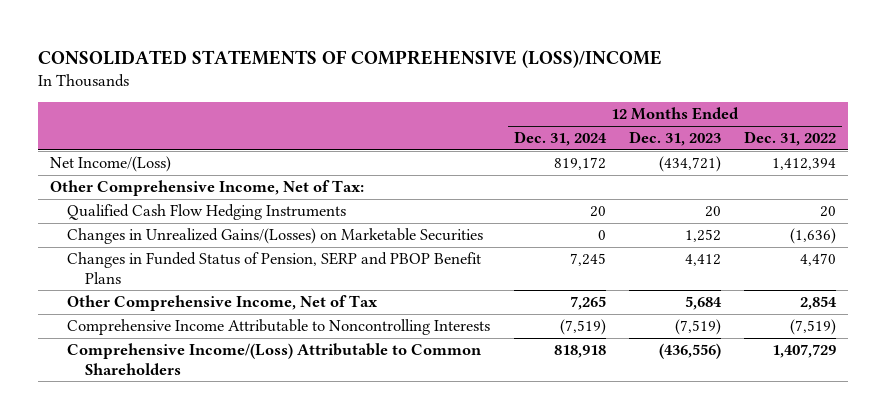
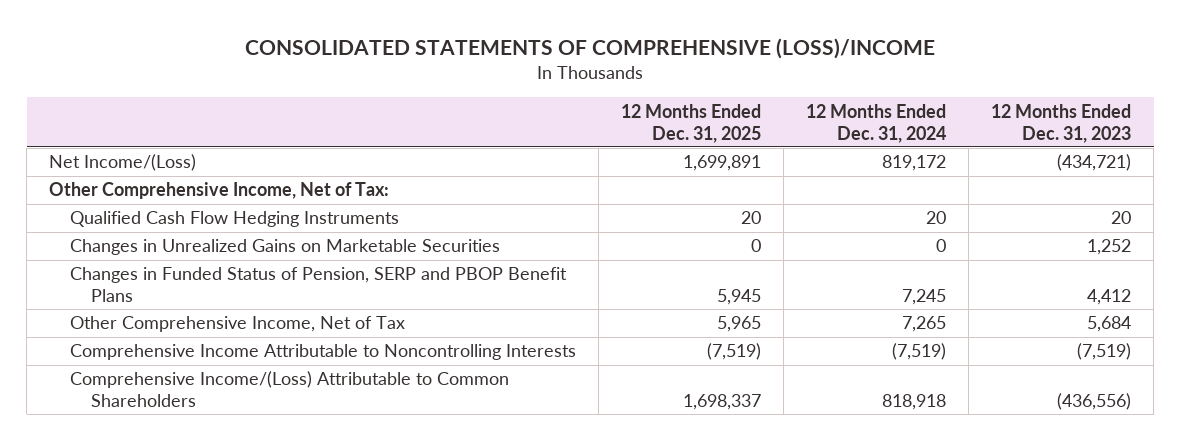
[744,131,837,147] Dec. 31, 2022 -> none
none -> [621,103,762,143] 12 Months Ended Dec. 31, 2025
[67,228,484,245] Changes in Unrealized Gains/(Losses) on Marketable Securities -> [70,239,501,256] Changes in Unrealized Gains on Marketable Securities

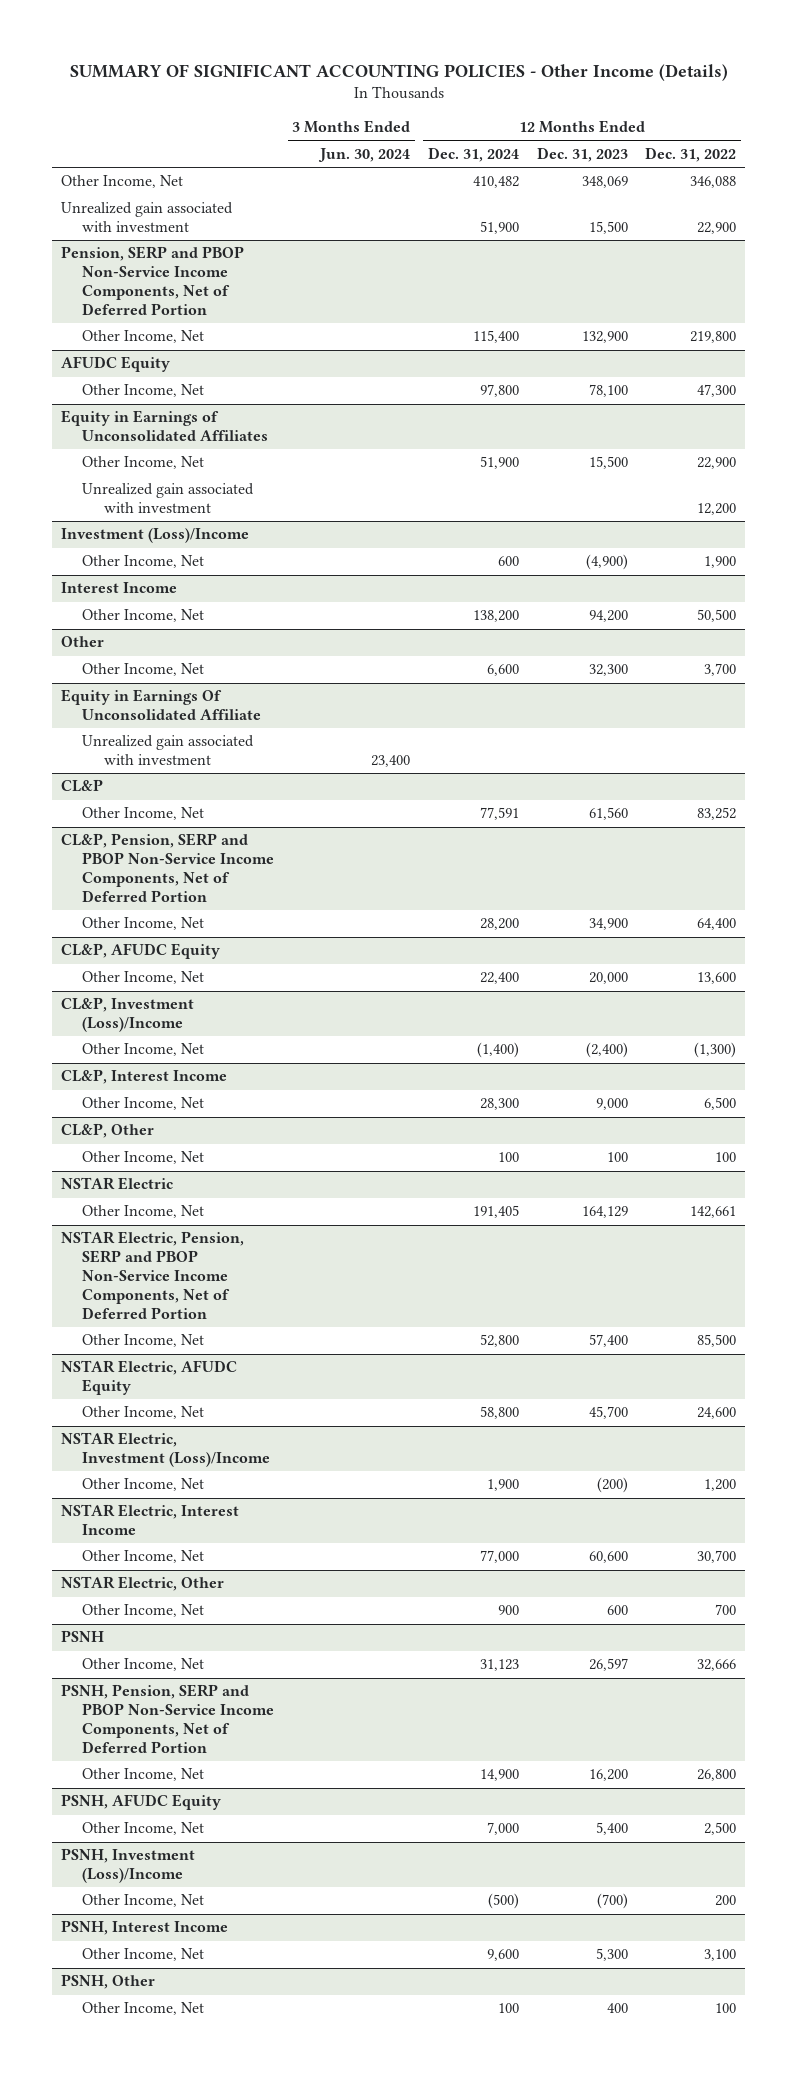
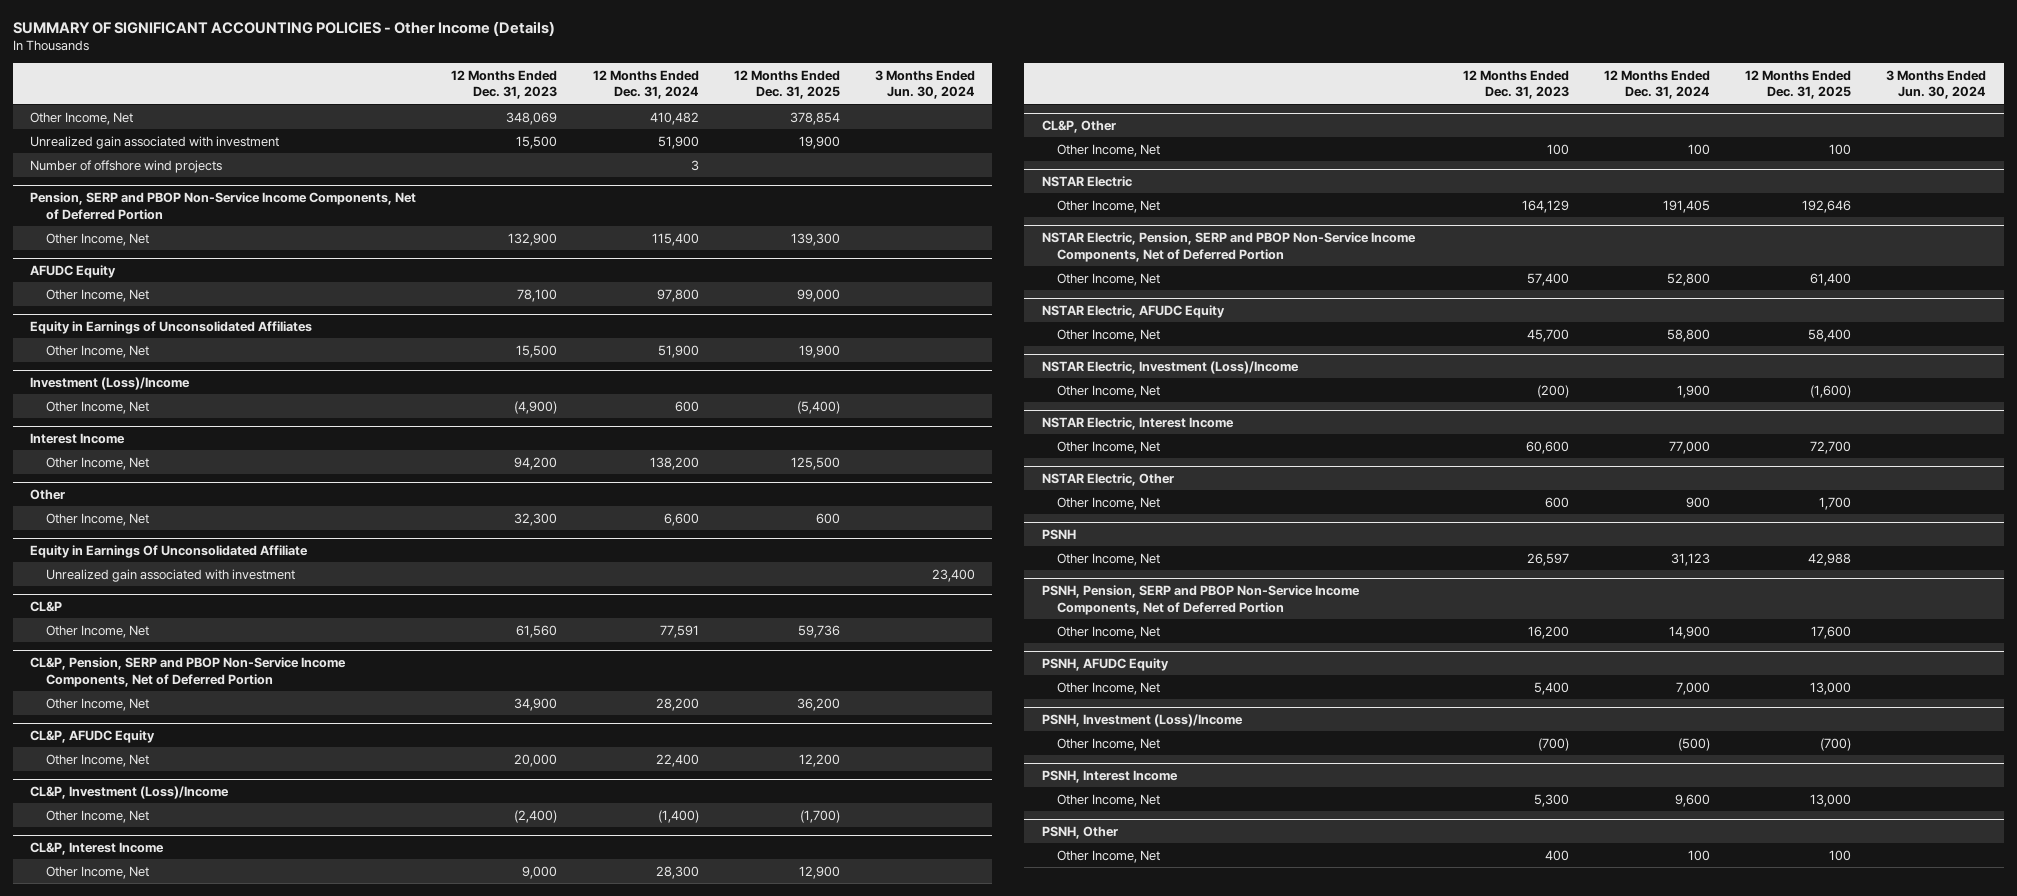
[645,146,737,162] Dec. 31, 2022 -> none
none -> [733,69,840,100] 12 Months Ended Dec. 31, 2025
none -> [30,159,223,173] Number of offshore wind projects
[82,483,255,514] Unrealized gain associated with investment -> none

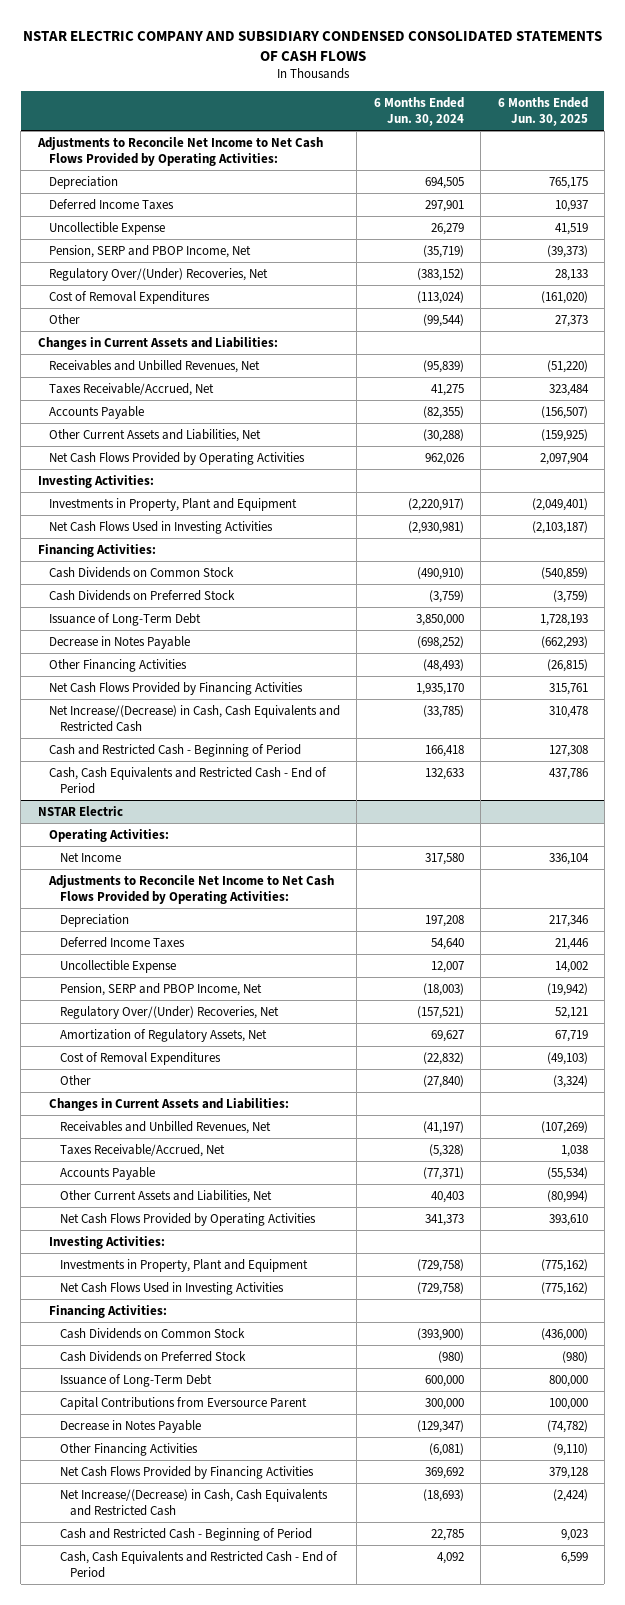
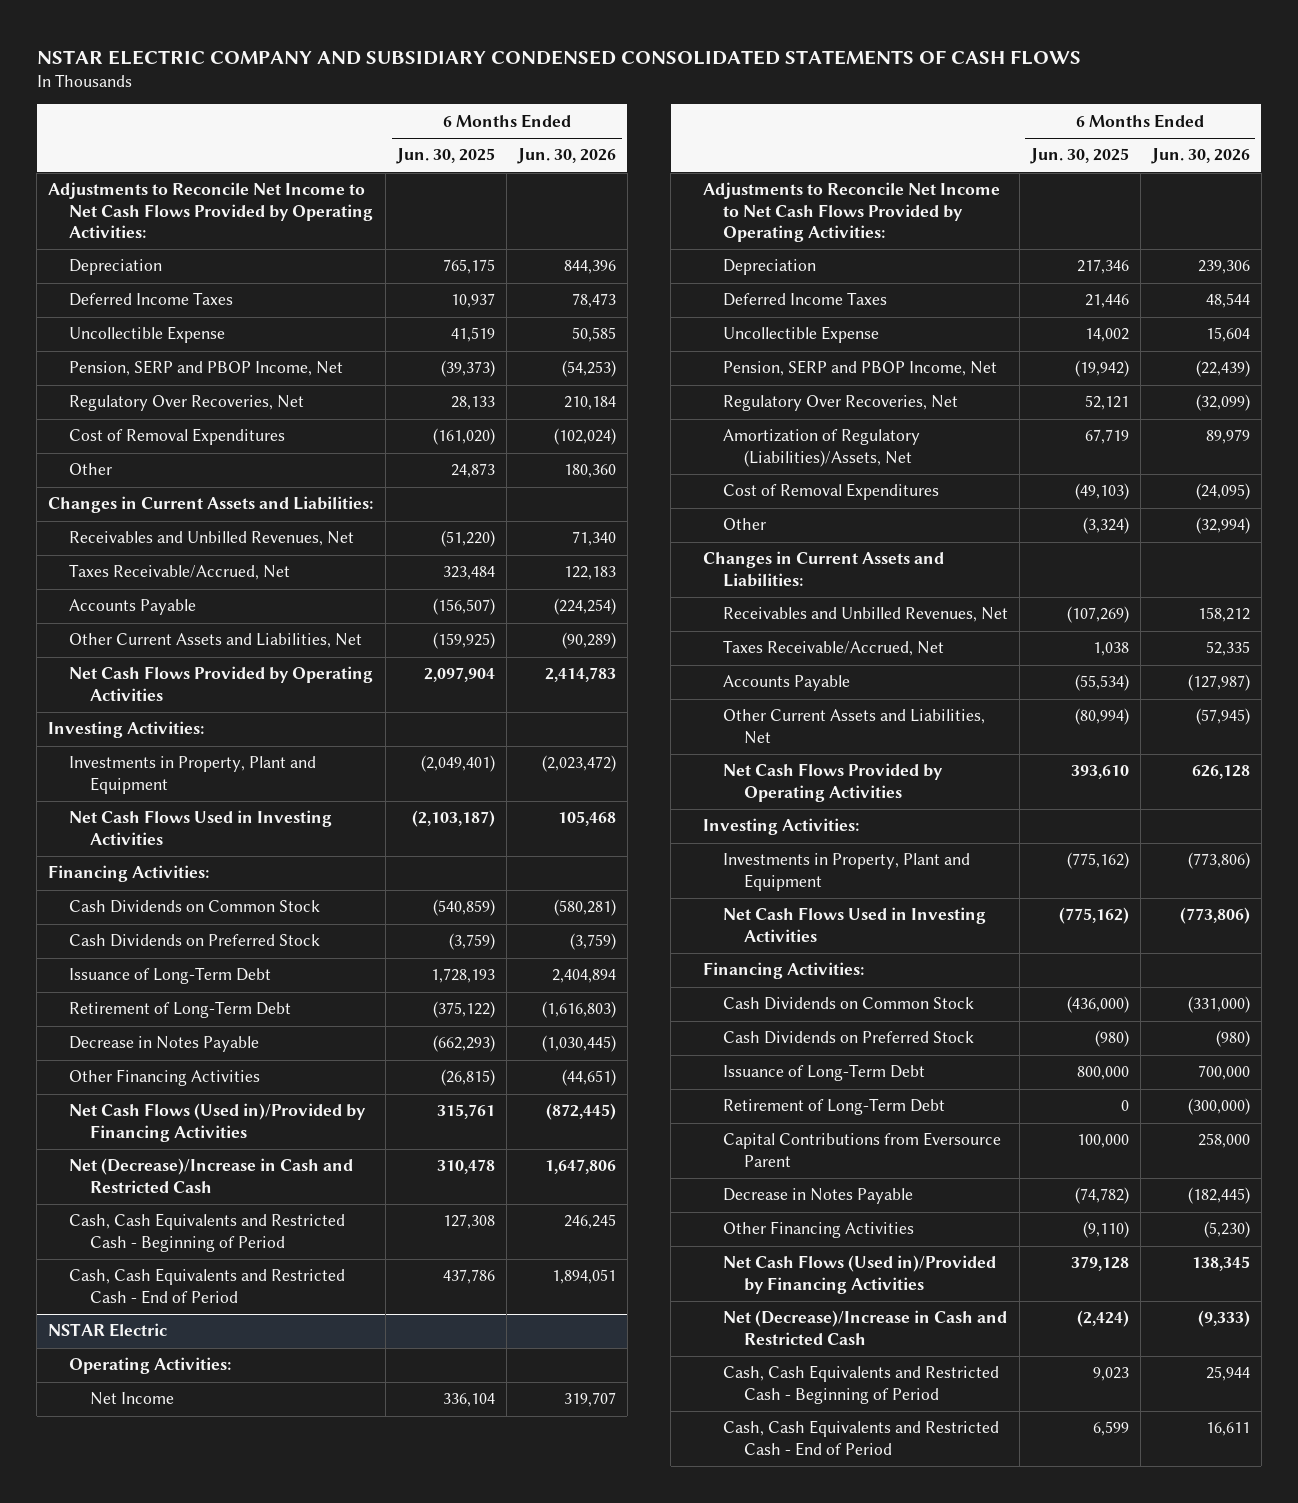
[373,96,464,126] 6 Months Ended Jun. 30, 2024 -> none
none -> [516,148,616,165] Jun. 30, 2026
[48,267,268,281] Regulatory Over/(Under) Recoveries, Net -> [68,395,304,412] Regulatory Over Recoveries, Net
[554,314,588,327] 27,373 -> [451,463,496,479] 24,873
none -> [68,1001,291,1019] Retirement of Long-Term Debt
[48,681,303,695] Net Cash Flows Provided by Financing Activities -> [68,1103,366,1142] Net Cash Flows (Used in)/Provided by Financing Activities
[48,704,340,732] Net Increase/(Decrease) in Cash, Cash Equivalents and Restricted Cash -> [68,1158,353,1193] Net (Decrease)/Increase in Cash and Restricted Cash
[48,743,301,757] Cash and Restricted Cash - Beginning of Period -> [68,1213,345,1252] Cash, Cash Equivalents and Restricted Cash - Beginning of Period
[59,1005,279,1019] Regulatory Over/(Under) Recoveries, Net -> [723,395,959,412] Regulatory Over Recoveries, Net
[59,1028,267,1042] Amortization of Regulatory Assets, Net -> [723,429,921,467] Amortization of Regulatory (Liabilities)/Assets, Net
none -> [723,1098,946,1116] Retirement of Long-Term Debt
[59,1465,314,1479] Net Cash Flows Provided by Financing Activities -> [723,1255,997,1294] Net Cash Flows (Used in)/Provided by Financing Activities
[59,1488,328,1516] Net Increase/(Decrease) in Cash, Cash Equivalents and Restricted Cash -> [723,1310,1008,1345] Net (Decrease)/Increase in Cash and Restricted Cash
[59,1527,312,1541] Cash and Restricted Cash - Beginning of Period -> [723,1365,1000,1404] Cash, Cash Equivalents and Restricted Cash - Beginning of Period

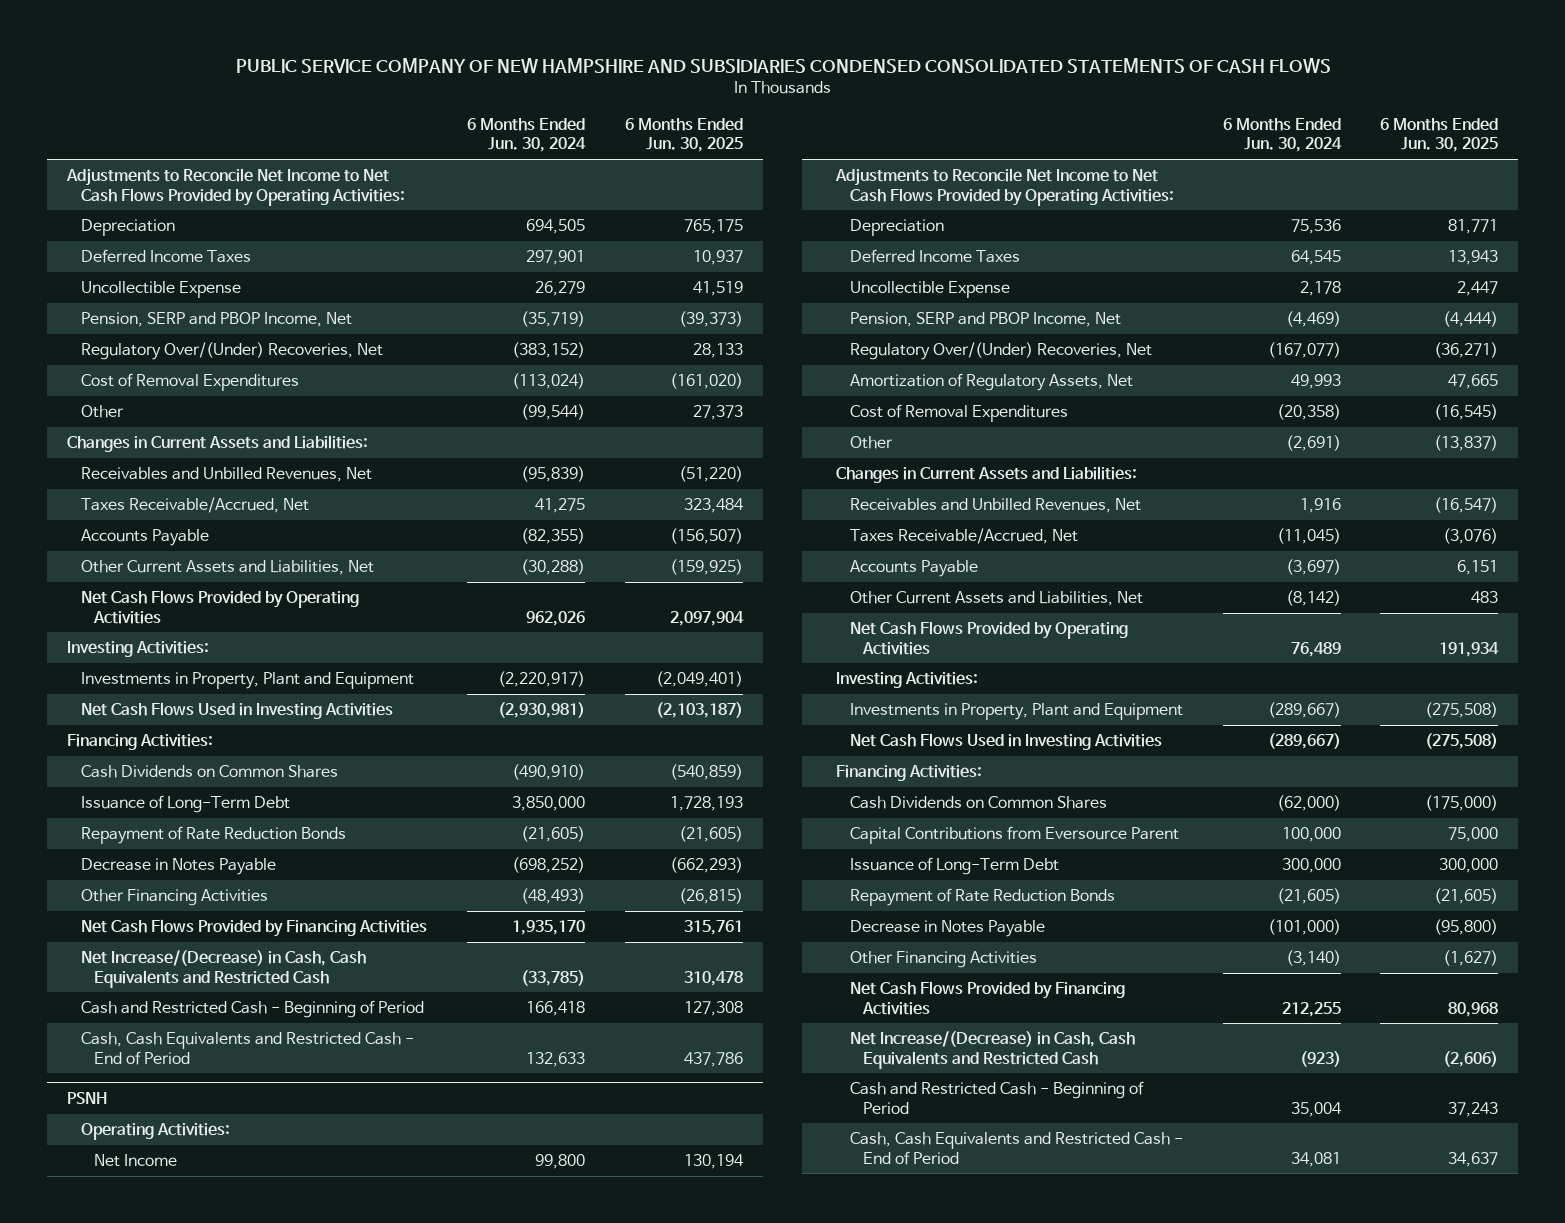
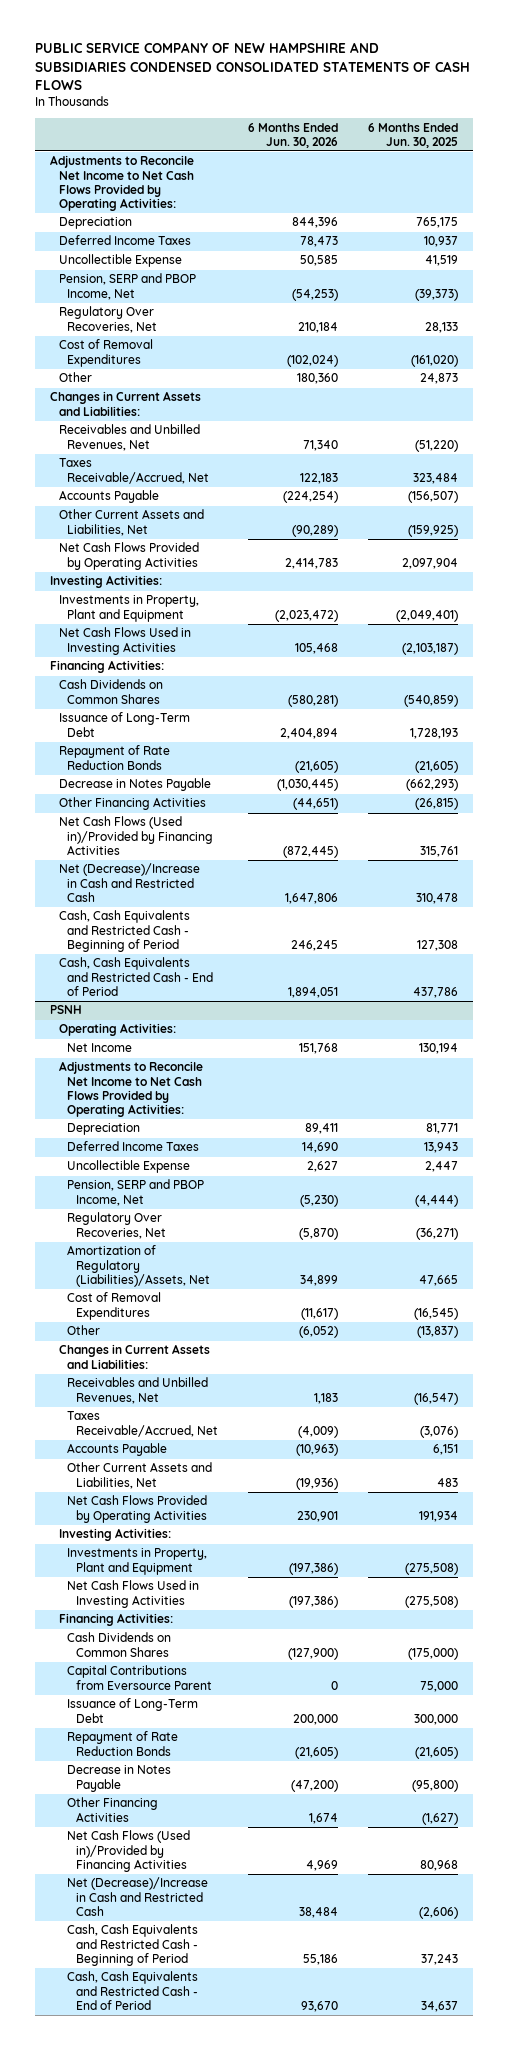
[467,117,587,153] 6 Months Ended Jun. 30, 2024 -> none
none -> [247,122,338,148] 6 Months Ended Jun. 30, 2026
[80,342,383,361] Regulatory Over/(Under) Recoveries, Net -> [58,306,158,333] Regulatory Over Recoveries, Net
[692,405,743,421] 27,373 -> [420,373,459,385] 24,873
[80,919,427,938] Net Cash Flows Provided by Financing Activities -> [58,816,214,855] Net Cash Flows (Used in)/Provided by Financing Activities
[80,950,366,988] Net Increase/(Decrease) in Cash, Cash Equivalents and Restricted Cash -> [58,863,200,902] Net (Decrease)/Increase in Cash and Restricted Cash
[80,1000,424,1019] Cash and Restricted Cash - Beginning of Period -> [58,910,190,952] Cash, Cash Equivalents and Restricted Cash - Beginning of Period
[849,342,1152,361] Regulatory Over/(Under) Recoveries, Net -> [67,1212,166,1239] Regulatory Over Recoveries, Net
[849,373,1133,392] Amortization of Regulatory Assets, Net -> [67,1245,210,1287] Amortization of Regulatory (Liabilities)/Assets, Net
[849,981,1125,1015] Net Cash Flows Provided by Financing Activities -> [67,1830,191,1872] Net Cash Flows (Used in)/Provided by Financing Activities
[849,1031,1135,1069] Net Increase/(Decrease) in Cash, Cash Equivalents and Restricted Cash -> [67,1877,209,1916] Net (Decrease)/Increase in Cash and Restricted Cash
[849,1081,1144,1114] Cash and Restricted Cash - Beginning of Period -> [67,1924,199,1966] Cash, Cash Equivalents and Restricted Cash - Beginning of Period

